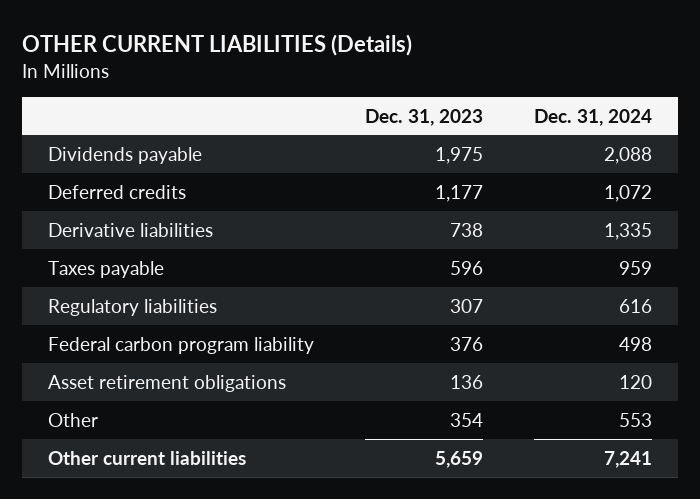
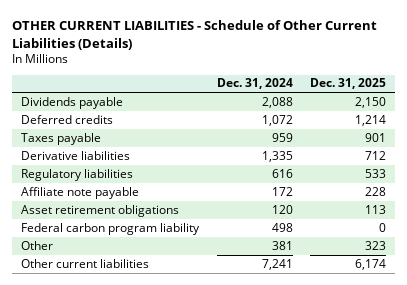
[21,33,412,56] OTHER CURRENT LIABILITIES (Details) -> [12,19,378,50] OTHER CURRENT LIABILITIES - Schedule of Other Current Liabilities (Details)
[364,108,483,126] Dec. 31, 2023 -> none
none -> [310,78,387,90] Dec. 31, 2025
[47,222,213,237] Derivative liabilities -> [20,150,130,160] Derivative liabilities
none -> [20,186,139,199] Affiliate note payable
[47,336,314,354] Federal carbon program liability -> [20,222,200,235] Federal carbon program liability
[619,412,653,427] 553 -> [271,240,293,250] 381

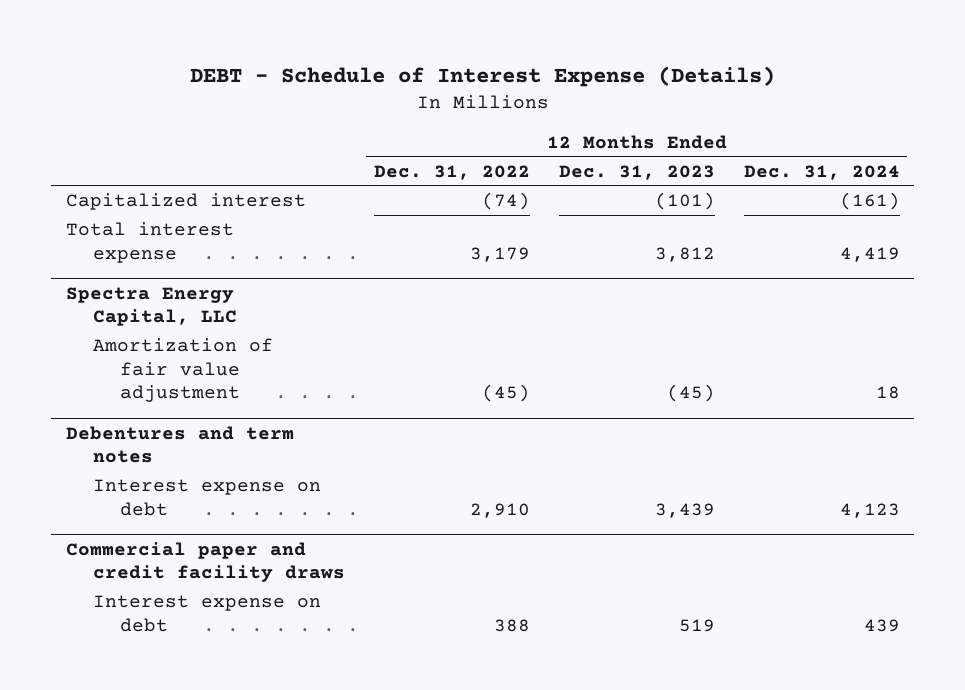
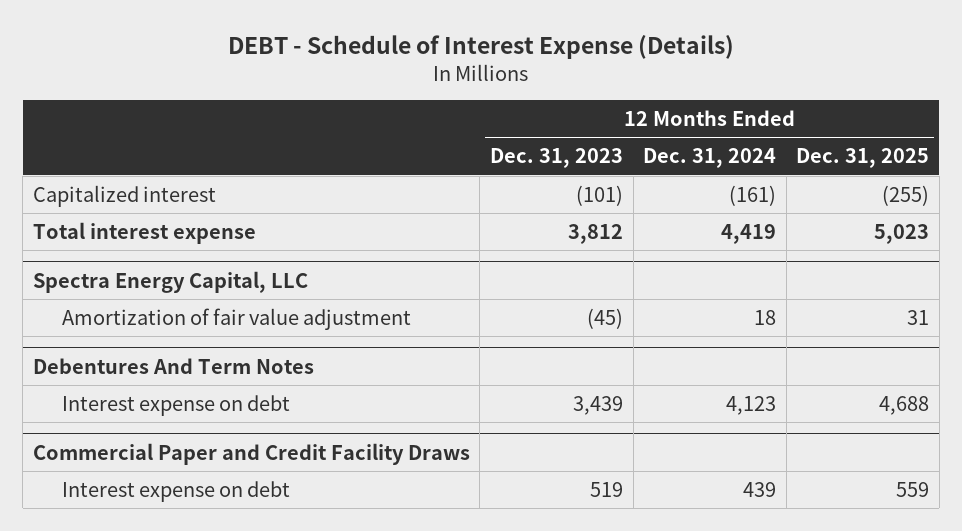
[373,164,530,180] Dec. 31, 2022 -> none
none -> [796,148,930,169] Dec. 31, 2025
[65,425,294,464] Debentures and term notes -> [32,357,314,374] Debentures And Term Notes
[65,541,345,583] Commercial paper and credit facility draws -> [32,442,470,465] Commercial Paper and Credit Facility Draws

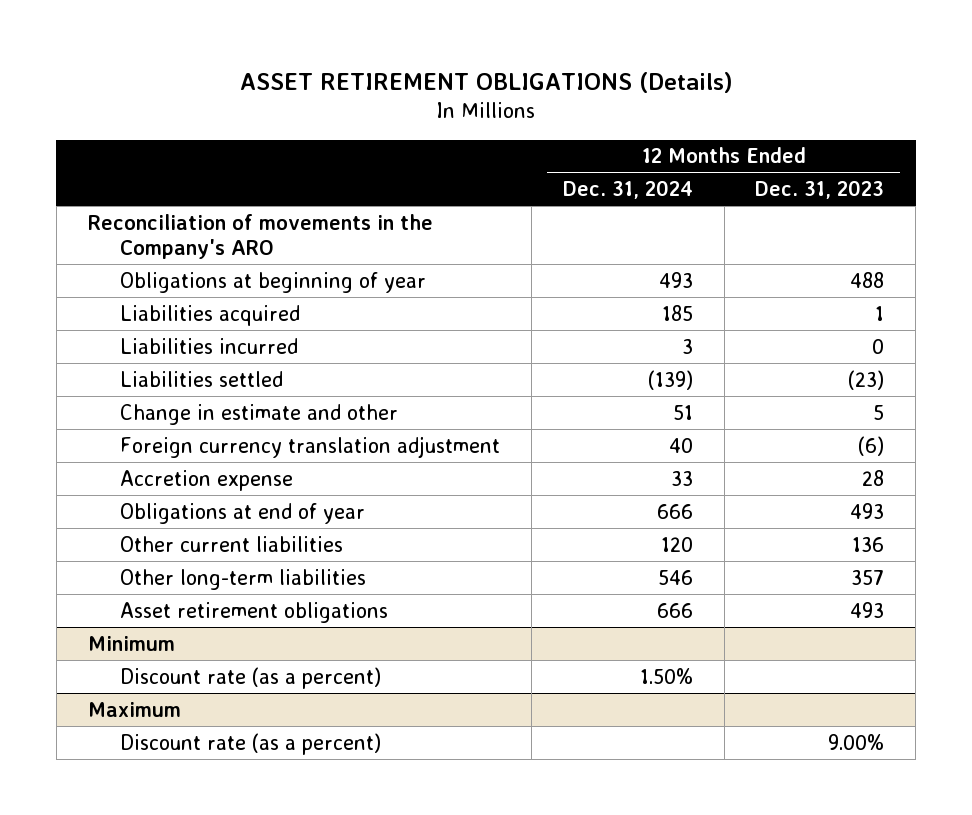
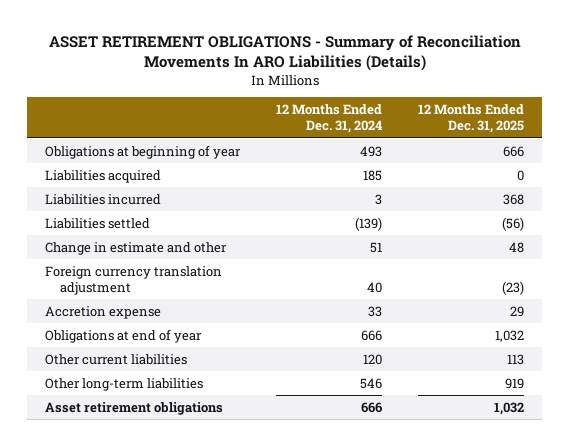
[240,71,734,93] ASSET RETIREMENT OBLIGATIONS (Details) -> [48,35,521,72] ASSET RETIREMENT OBLIGATIONS - Summary of Reconciliation Movements In ARO Liabilities (Details)
[755,180,885,200] Dec. 31, 2023 -> none
none -> [418,104,525,134] 12 Months Ended Dec. 31, 2025
[87,213,433,259] Reconciliation of movements in the Company's ARO -> none
[87,635,175,651] Minimum -> none
[120,666,382,689] Discount rate (as a percent) -> none
[87,701,181,717] Maximum -> none
[120,732,382,755] Discount rate (as a percent) -> none

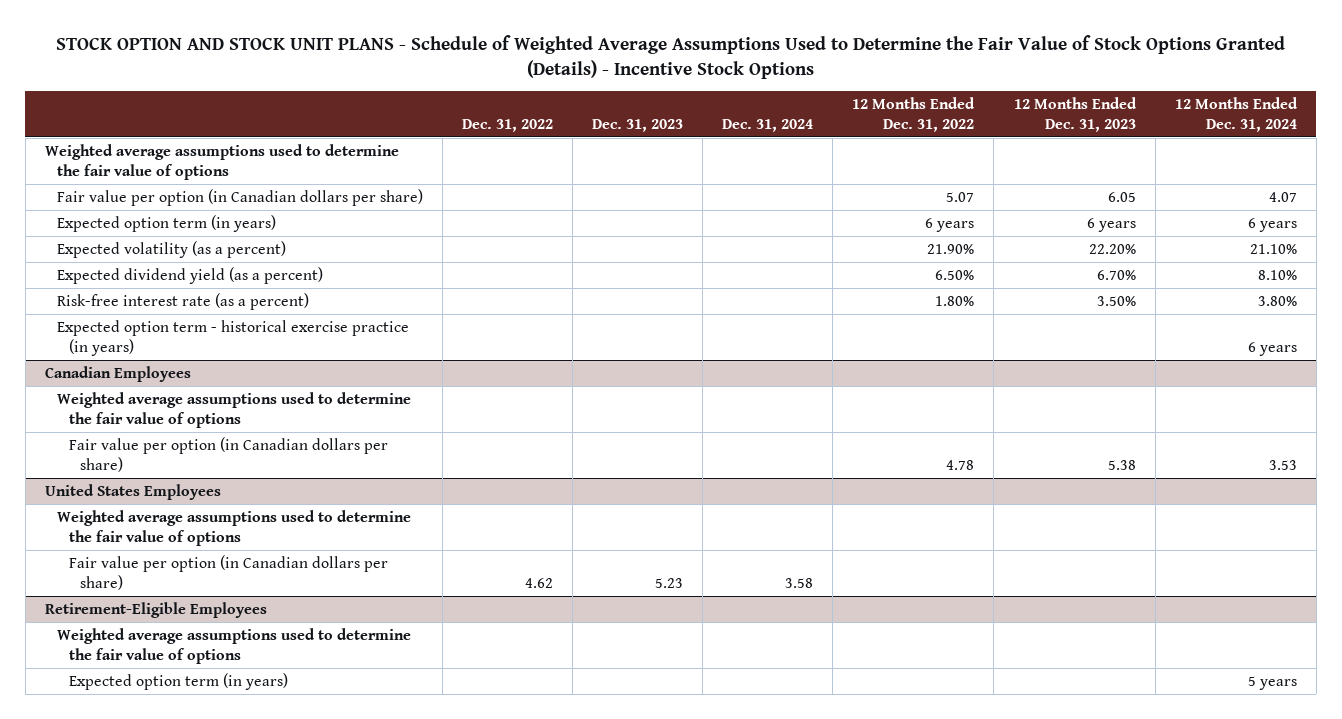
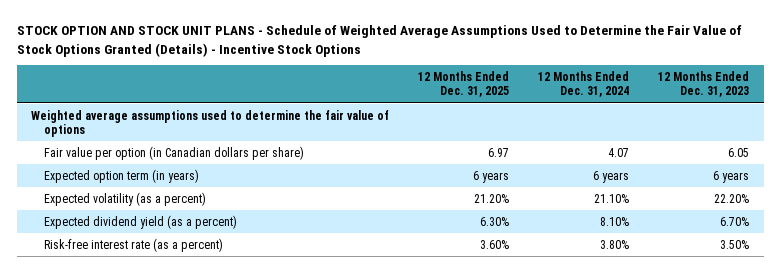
[461,118,553,132] Dec. 31, 2022 -> none
[592,118,684,132] Dec. 31, 2023 -> none
[722,118,814,132] Dec. 31, 2024 -> none
[852,96,976,132] 12 Months Ended Dec. 31, 2022 -> none
none -> [418,71,510,98] 12 Months Ended Dec. 31, 2025
[56,319,409,356] Expected option term - historical exercise practice (in years) -> none
[44,365,191,382] Canadian Employees -> none
[56,391,411,428] Weighted average assumptions used to determine the fair value of options -> none
[68,436,388,472] Fair value per option (in Canadian dollars per share) -> none
[44,483,221,500] United States Employees -> none
[56,509,411,546] Weighted average assumptions used to determine the fair value of options -> none
[68,554,388,590] Fair value per option (in Canadian dollars per share) -> none
[44,601,267,618] Retirement-Eligible Employees -> none
[56,627,411,664] Weighted average assumptions used to determine the fair value of options -> none
[68,672,288,690] Expected option term (in years) -> none

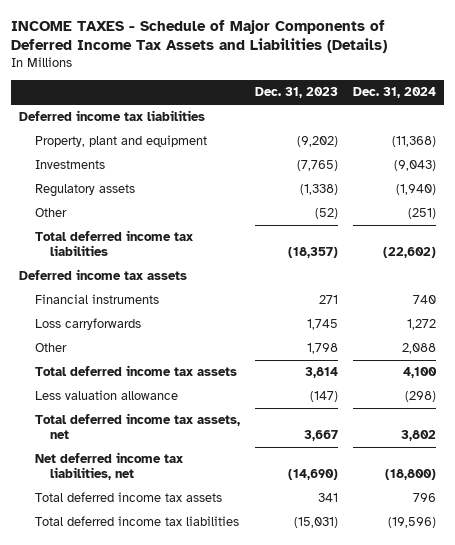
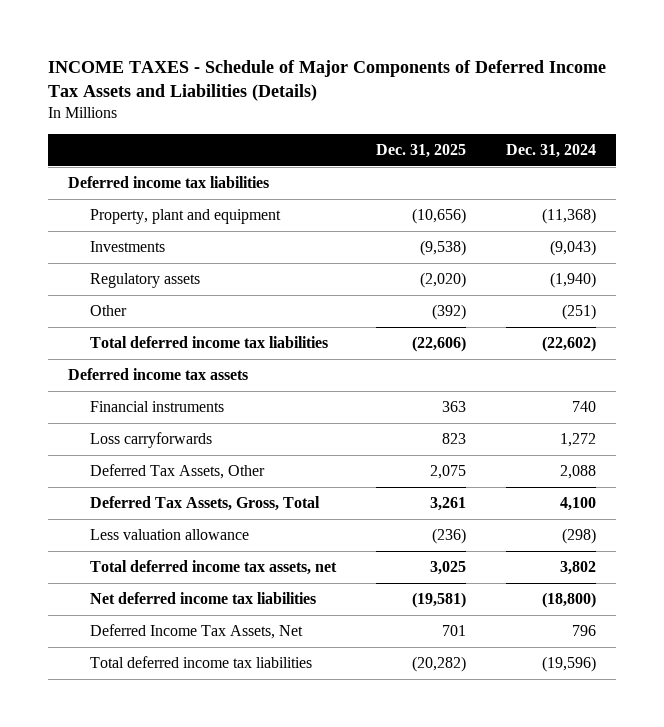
[254,87,338,99] Dec. 31, 2023 -> none
none -> [376,144,467,159] Dec. 31, 2025
[34,343,67,353] Other -> [90,463,266,479] Deferred Tax Assets, Other
[34,365,237,377] Total deferred income tax assets -> [90,495,321,511] Deferred Tax Assets, Gross, Total
[34,452,183,481] Net deferred income tax liabilities, net -> [90,591,317,604] Net deferred income tax liabilities
[34,492,222,503] Total deferred income tax assets -> [90,623,304,639] Deferred Income Tax Assets, Net

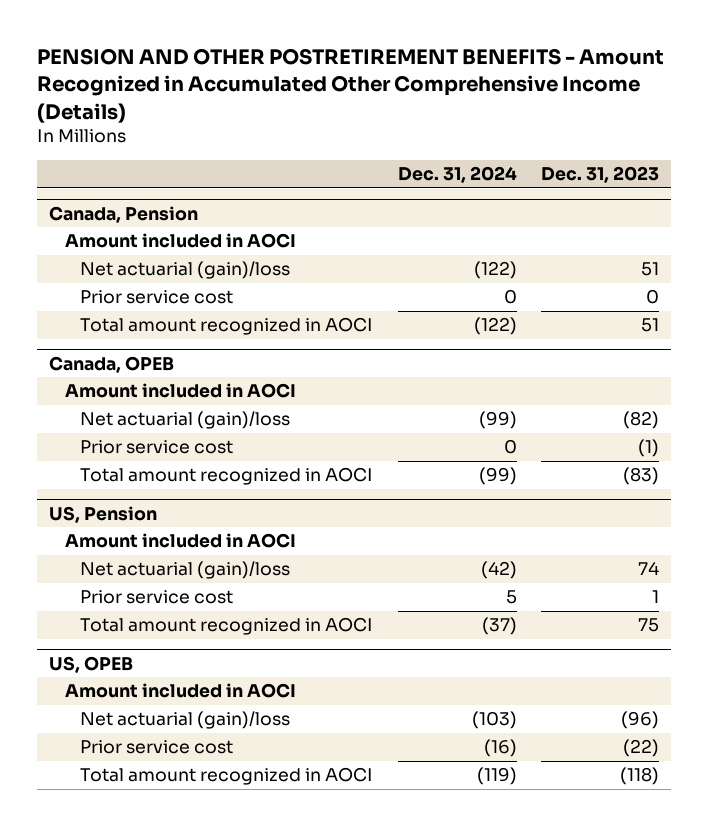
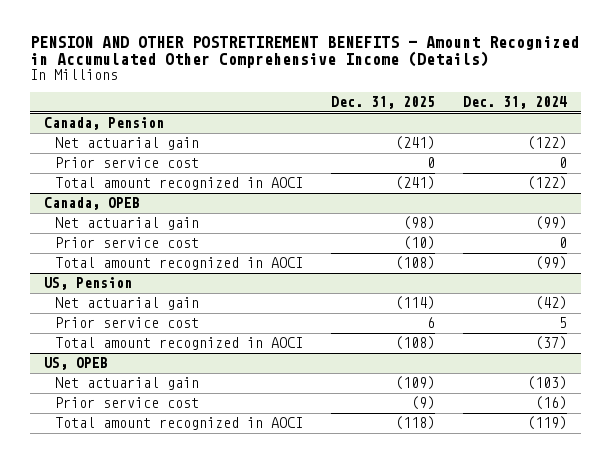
[540,166,659,184] Dec. 31, 2023 -> none
none -> [331,95,436,109] Dec. 31, 2025
[64,233,296,249] Amount included in AOCI -> none
[80,261,291,280] Net actuarial (gain)/loss -> [55,137,200,151] Net actuarial gain
[64,383,296,399] Amount included in AOCI -> none
[80,411,291,430] Net actuarial (gain)/loss -> [55,217,200,231] Net actuarial gain
[64,533,296,549] Amount included in AOCI -> none
[80,561,291,580] Net actuarial (gain)/loss -> [55,297,200,311] Net actuarial gain
[64,683,296,699] Amount included in AOCI -> none
[80,711,291,730] Net actuarial (gain)/loss -> [55,377,200,391] Net actuarial gain

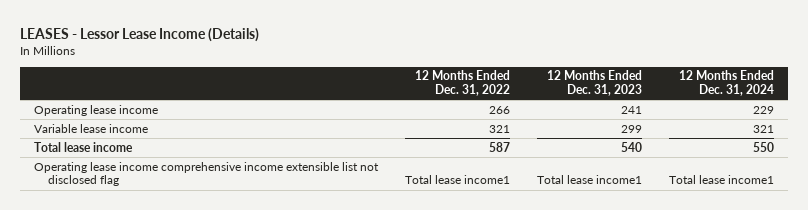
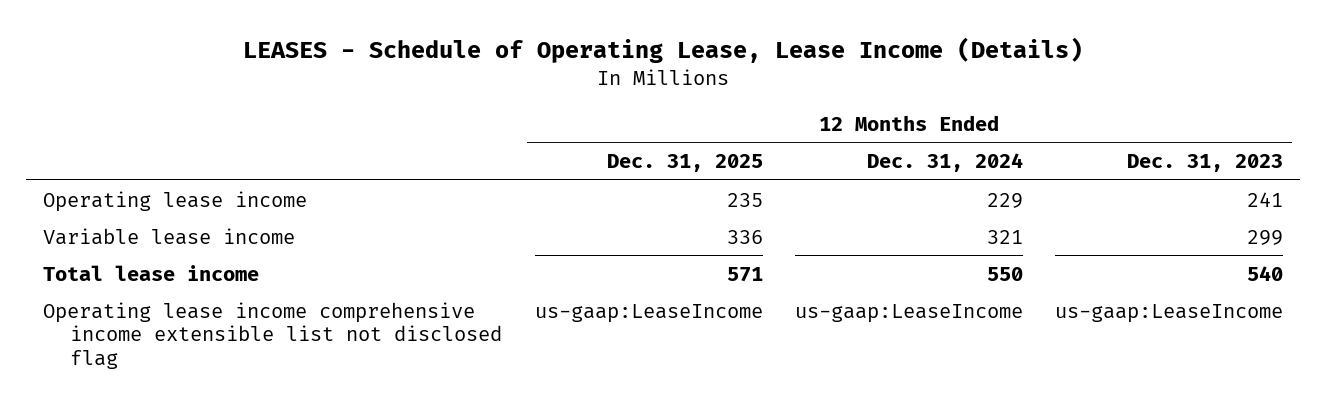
[20,27,260,42] LEASES - Lessor Lease Income (Details) -> [243,36,1084,63] LEASES - Schedule of Operating Lease, Lease Income (Details)
[415,70,511,97] 12 Months Ended Dec. 31, 2022 -> none
none -> [606,154,763,173] Dec. 31, 2025
[537,175,643,185] Total lease income1 -> [1055,303,1284,323] us-gaap:LeaseIncome
[669,175,775,185] Total lease income1 -> [795,303,1024,323] us-gaap:LeaseIncome

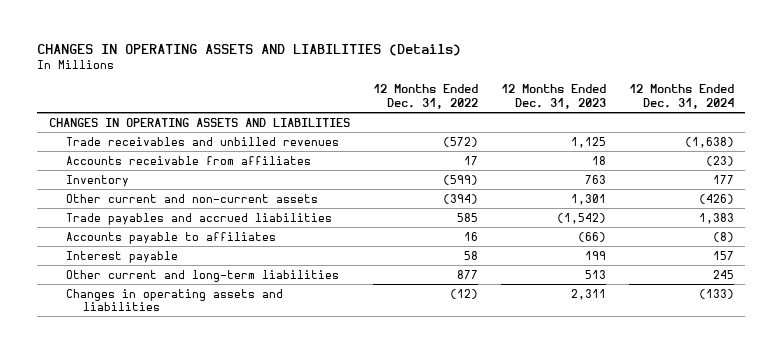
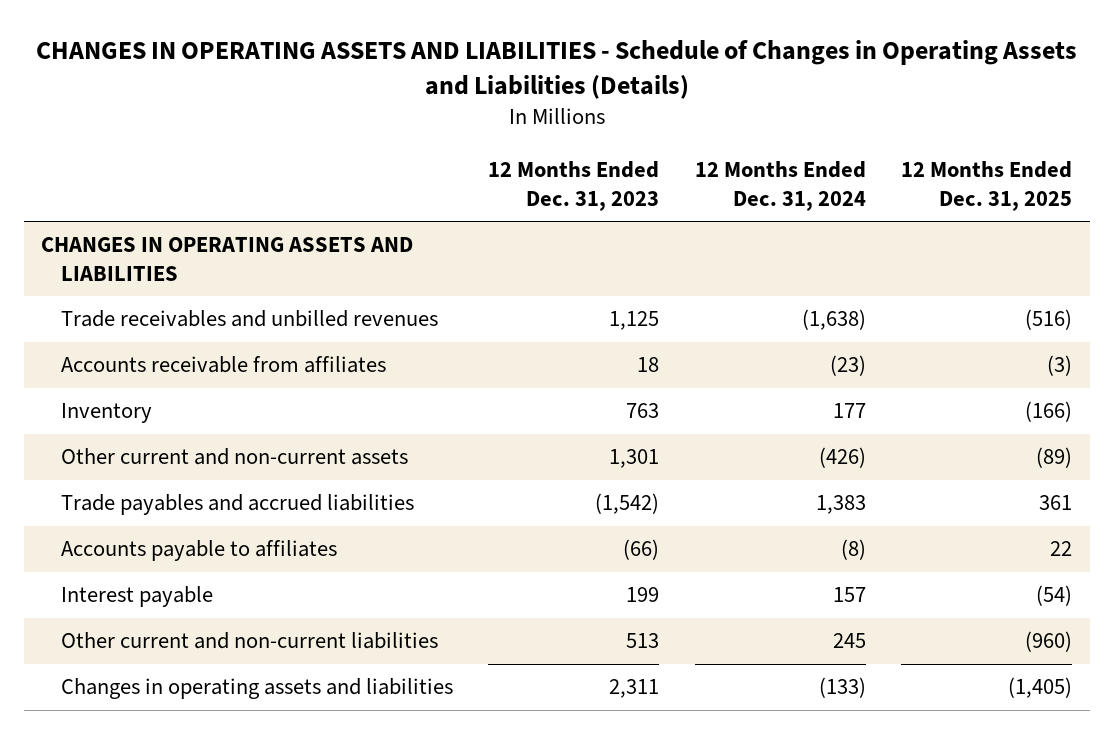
[37,44,462,57] CHANGES IN OPERATING ASSETS AND LIABILITIES (Details) -> [35,39,1077,99] CHANGES IN OPERATING ASSETS AND LIABILITIES - Schedule of Changes in Operating Assets and Liabilities (Details)
[372,84,478,110] 12 Months Ended Dec. 31, 2022 -> none
none -> [901,161,1073,211] 12 Months Ended Dec. 31, 2025
[65,269,339,282] Other current and long-term liabilities -> [61,632,439,650] Other current and non-current liabilities

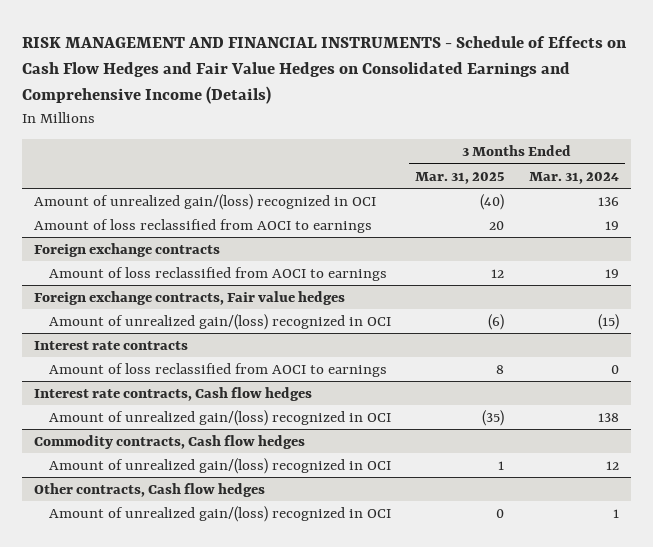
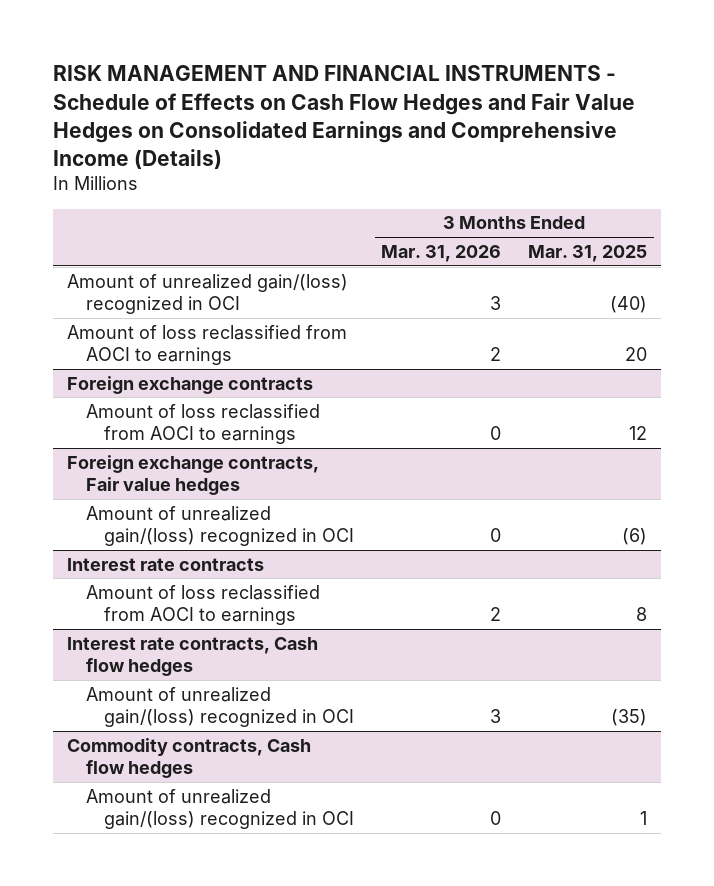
[528,171,619,184] Mar. 31, 2024 -> none
none -> [381,244,502,262] Mar. 31, 2026
[34,483,266,498] Other contracts, Cash flow hedges -> none
[48,506,391,523] Amount of unrealized gain/(loss) recognized in OCI -> none

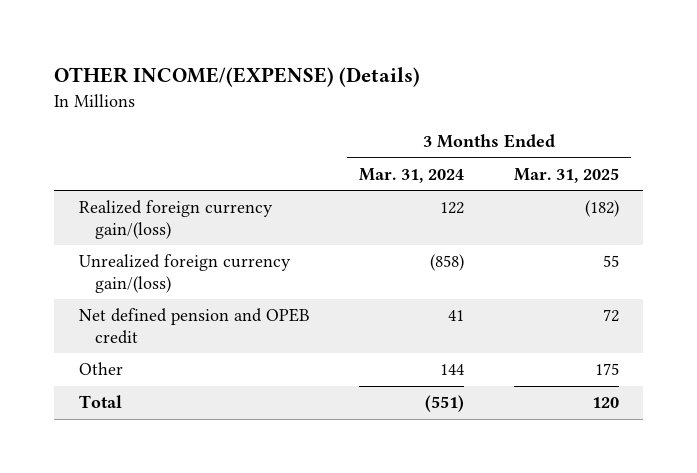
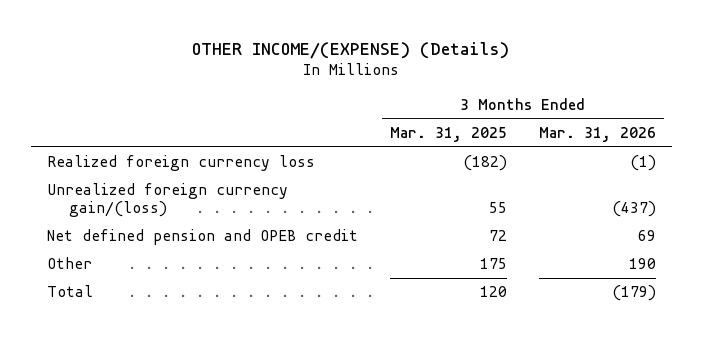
[359,167,465,183] Mar. 31, 2024 -> none
none -> [538,127,656,143] Mar. 31, 2026
[78,200,273,239] Realized foreign currency gain/(loss) -> [46,155,315,172] Realized foreign currency loss

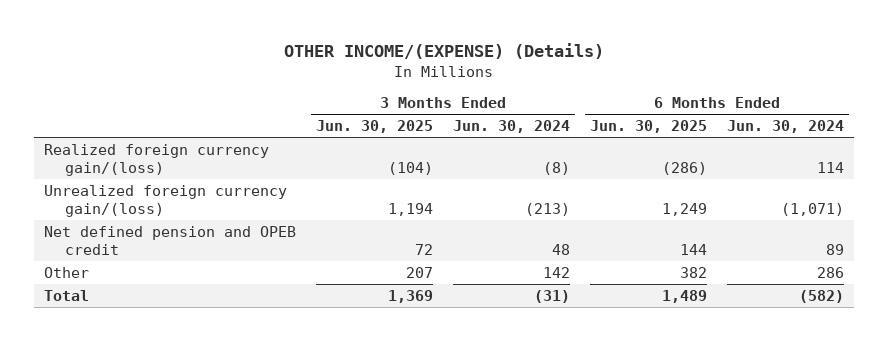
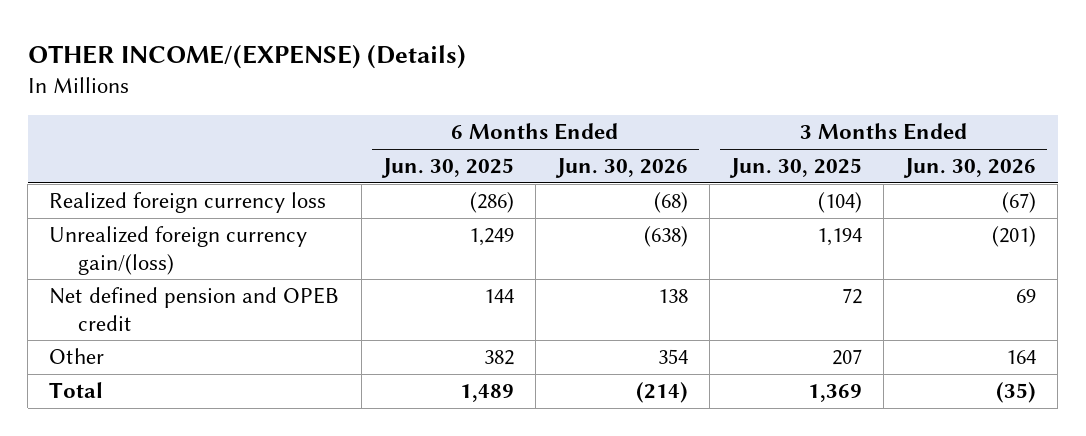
[452,120,570,134] Jun. 30, 2024 -> none
[726,120,844,134] Jun. 30, 2024 -> none
none -> [554,158,688,179] Jun. 30, 2026
none -> [903,158,1037,179] Jun. 30, 2026
[44,143,270,176] Realized foreign currency gain/(loss) -> [49,192,327,214] Realized foreign currency loss

